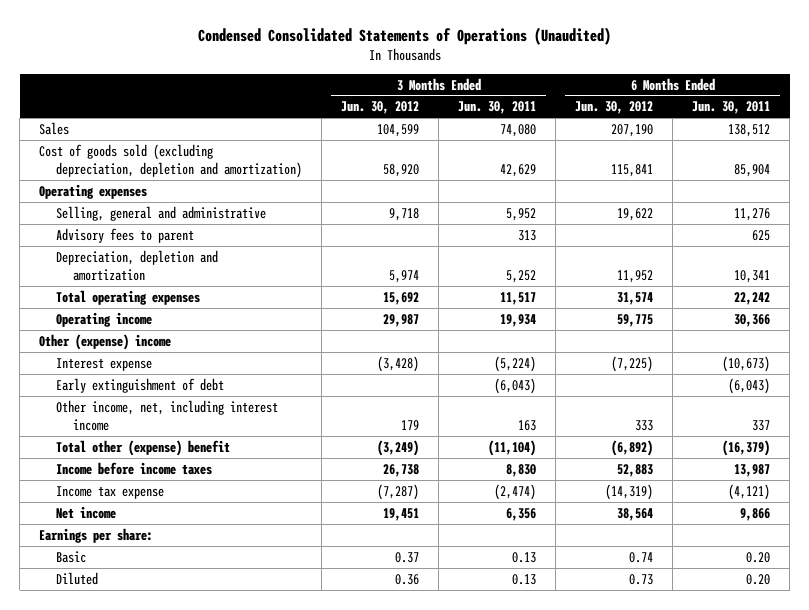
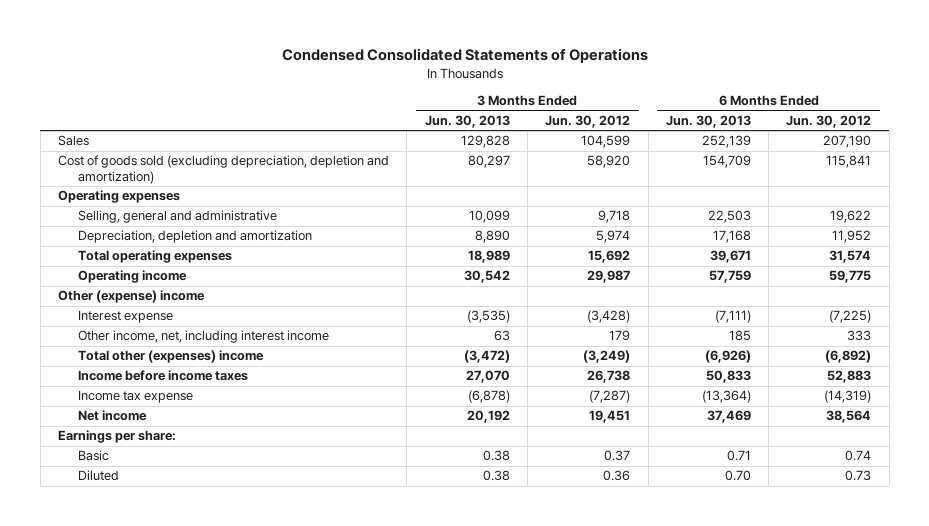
[197,27,611,46] Condensed Consolidated Statements of Operations (Unaudited) -> [281,48,648,64] Condensed Consolidated Statements of Operations
[458,101,537,115] Jun. 30, 2011 -> none
[692,101,771,115] Jun. 30, 2011 -> none
none -> [424,114,510,128] Jun. 30, 2013
none -> [665,114,751,128] Jun. 30, 2013
[56,227,195,243] Advisory fees to parent -> none
[56,377,225,393] Early extinguishment of debt -> none
[56,439,231,456] Total other (expense) benefit -> [77,350,264,364] Total other (expenses) income

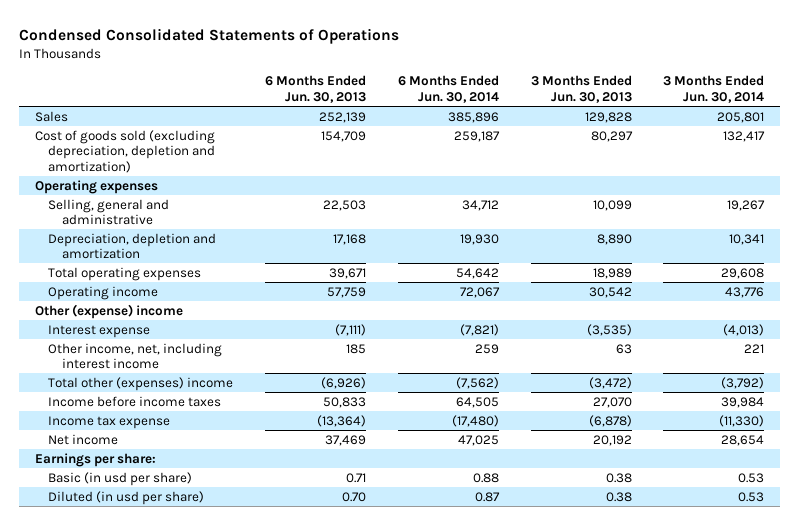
[545,114,631,128] Jun. 30, 2012 -> none
[786,114,872,128] Jun. 30, 2012 -> none
none -> [397,75,499,103] 6 Months Ended Jun. 30, 2014
none -> [663,75,765,103] 3 Months Ended Jun. 30, 2014
[77,450,109,462] Basic -> [48,471,193,486] Basic (in usd per share)
[77,470,119,482] Diluted -> [48,490,205,505] Diluted (in usd per share)

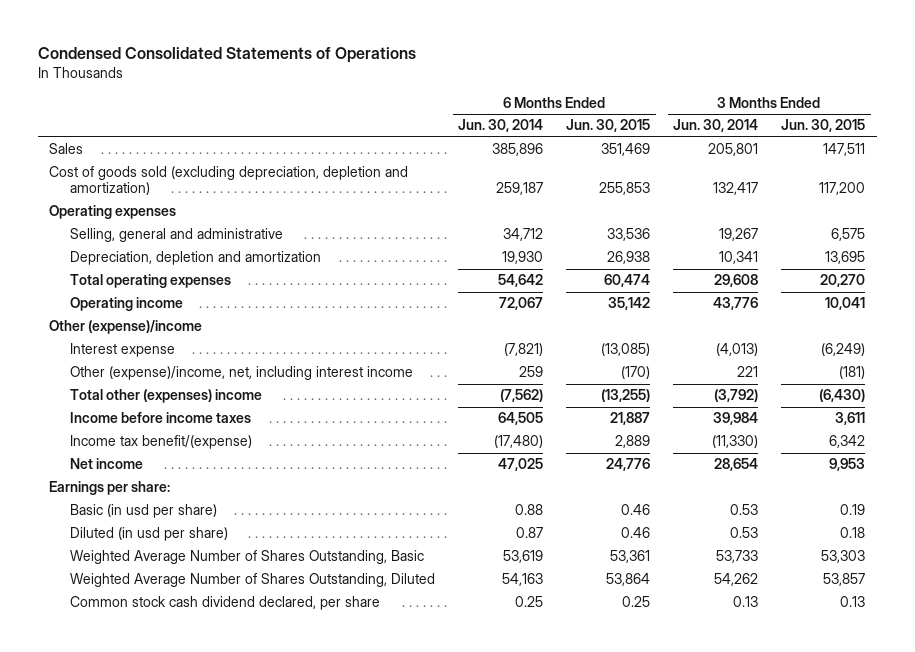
[265,75,367,103] 6 Months Ended Jun. 30, 2013 -> none
[530,75,632,103] 3 Months Ended Jun. 30, 2013 -> none
none -> [566,119,651,133] Jun. 30, 2015
none -> [781,119,866,133] Jun. 30, 2015
[35,303,184,319] Other (expense) income -> [49,320,203,335] Other (expense)/income
[48,342,223,370] Other income, net, including interest income -> [70,366,414,381] Other (expense)/income, net, including interest income
[48,415,171,429] Income tax expense -> [70,435,253,450] Income tax benefit/(expense)
none -> [70,550,425,565] Weighted Average Number of Shares Outstanding, Basic
none -> [70,573,436,588] Weighted Average Number of Shares Outstanding, Diluted
none -> [70,596,381,611] Common stock cash dividend declared, per share

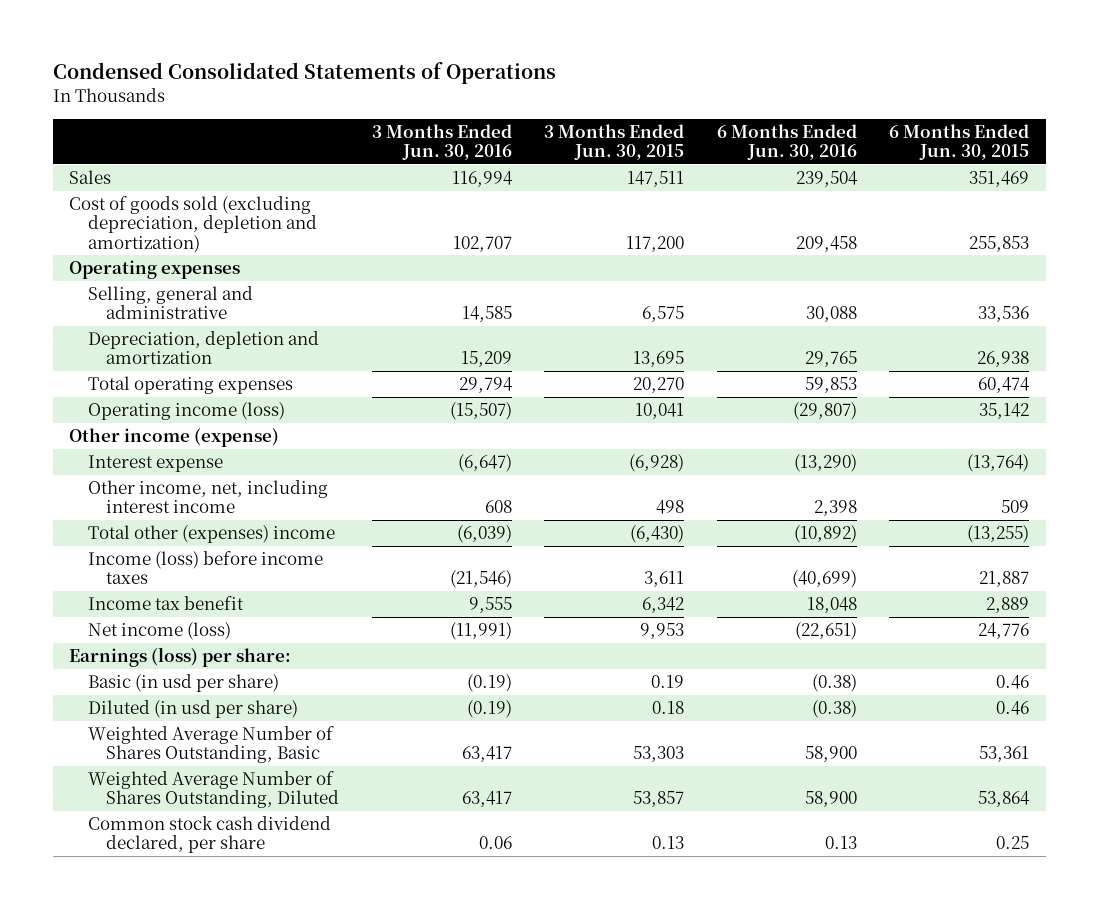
[458,119,544,133] Jun. 30, 2014 -> none
[673,119,759,133] Jun. 30, 2014 -> none
none -> [371,123,512,161] 3 Months Ended Jun. 30, 2016
none -> [716,123,857,161] 6 Months Ended Jun. 30, 2016
[70,297,184,312] Operating income -> [87,401,285,420] Operating income (loss)
[49,320,203,335] Other (expense)/income -> [69,427,280,447] Other income (expense)
[601,343,651,357] (13,085) -> [967,453,1030,472] (13,764)
[821,343,866,357] (6,249) -> [629,453,685,472] (6,928)
[70,366,414,381] Other (expense)/income, net, including interest income -> [87,479,328,514] Other income, net, including interest income
[621,366,651,380] (170) -> [1001,500,1030,514] 509
[839,366,866,380] (181) -> [656,500,685,515] 498
[70,412,252,424] Income before income taxes -> [87,550,323,585] Income (loss) before income taxes
[70,435,253,450] Income tax benefit/(expense) -> [87,595,244,610] Income tax benefit
[70,458,144,470] Net income -> [87,621,231,640] Net income (loss)
[49,481,171,496] Earnings per share: -> [69,646,292,667] Earnings (loss) per share:

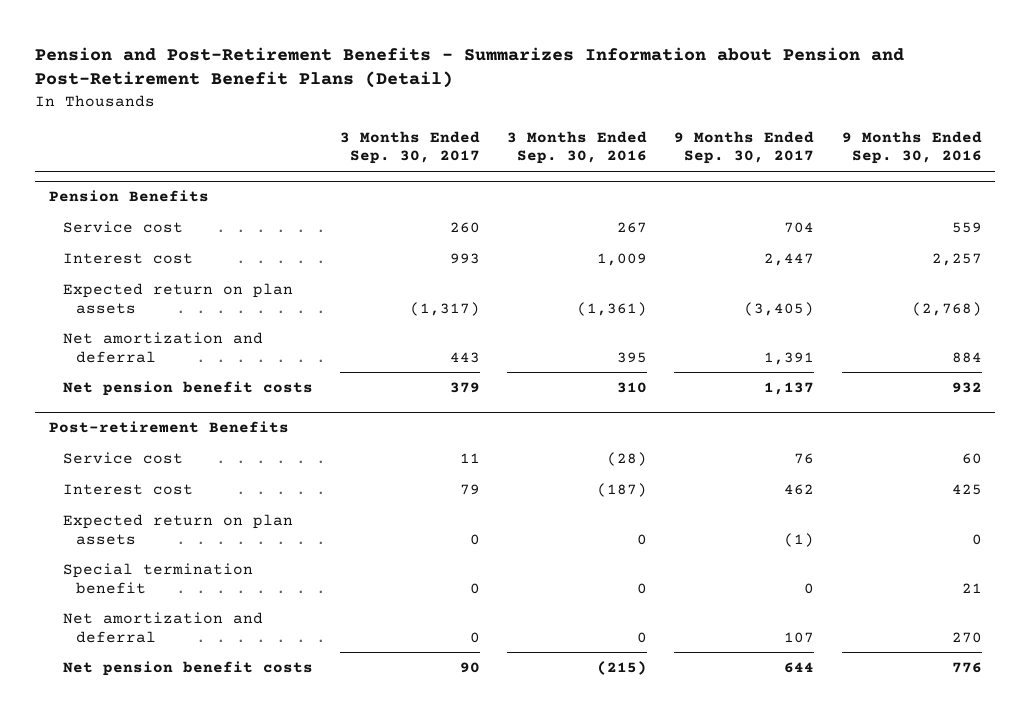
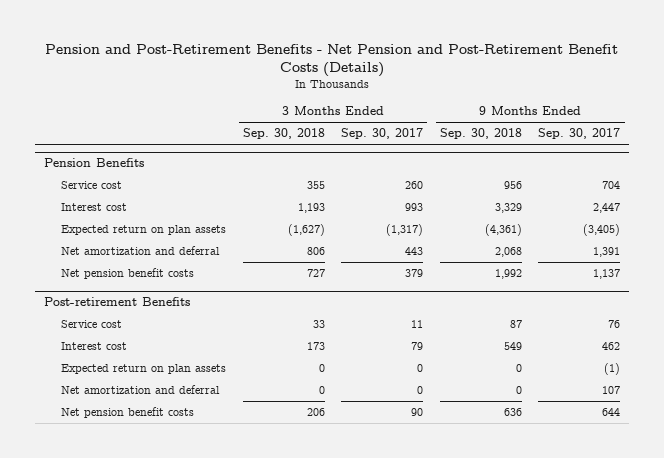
[35,46,905,89] Pension and Post-Retirement Benefits - Summarizes Information about Pension and Post-Retirement Benefit Plans (Detail) -> [44,43,618,78] Pension and Post-Retirement Benefits - Net Pension and Post-Retirement Benefit Costs (Details)
[507,130,648,165] 3 Months Ended Sep. 30, 2016 -> none
[841,130,982,165] 9 Months Ended Sep. 30, 2016 -> none
none -> [242,128,325,140] Sep. 30, 2018
none -> [439,128,522,140] Sep. 30, 2018
[62,563,253,594] Special termination benefit -> none

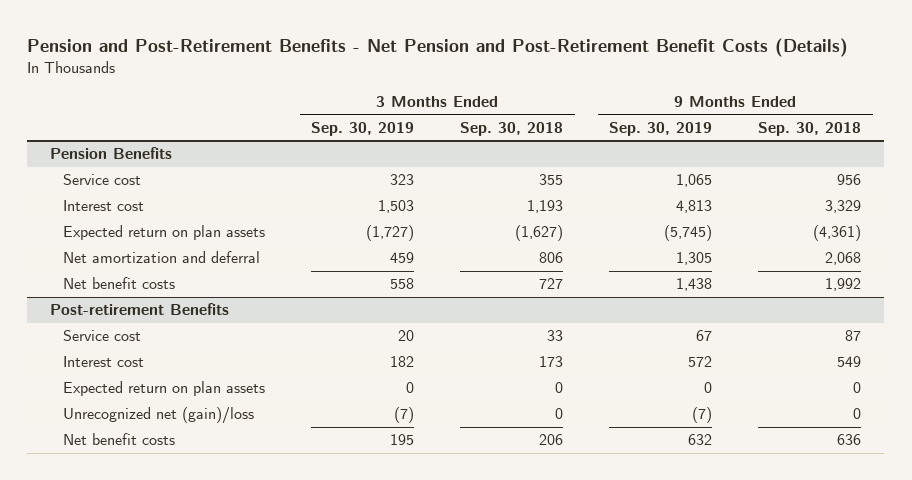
[341,128,424,140] Sep. 30, 2017 -> none
[538,128,621,140] Sep. 30, 2017 -> none
none -> [311,121,415,136] Sep. 30, 2019
none -> [609,121,713,136] Sep. 30, 2019
[61,268,195,280] Net pension benefit costs -> [63,277,176,290] Net benefit costs
[61,385,221,395] Net amortization and deferral -> none
none -> [63,407,255,425] Unrecognized net (gain)/loss
[61,407,195,419] Net pension benefit costs -> [63,433,176,446] Net benefit costs

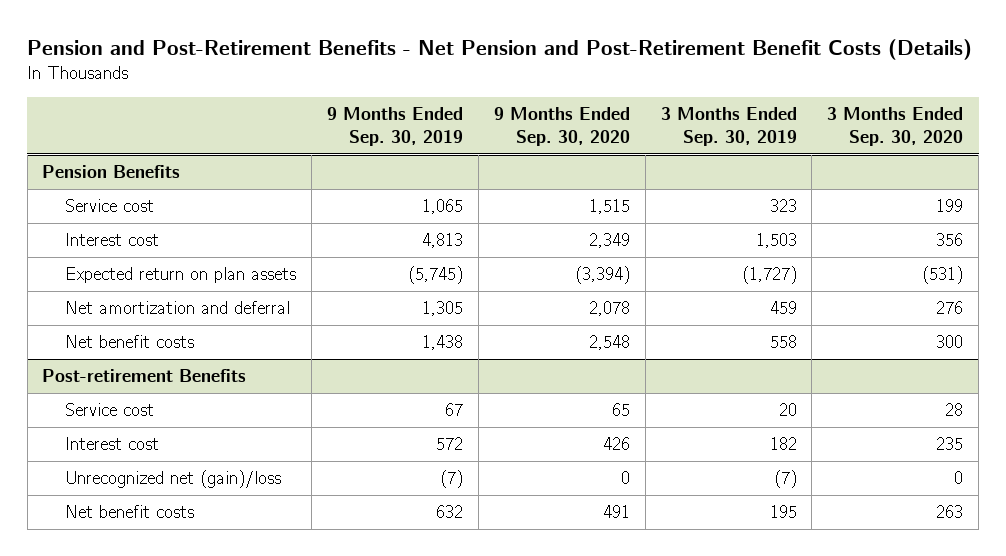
[460,121,564,136] Sep. 30, 2018 -> none
[758,121,862,136] Sep. 30, 2018 -> none
none -> [493,107,630,147] 9 Months Ended Sep. 30, 2020
none -> [827,107,964,147] 3 Months Ended Sep. 30, 2020
[63,381,266,397] Expected return on plan assets -> none

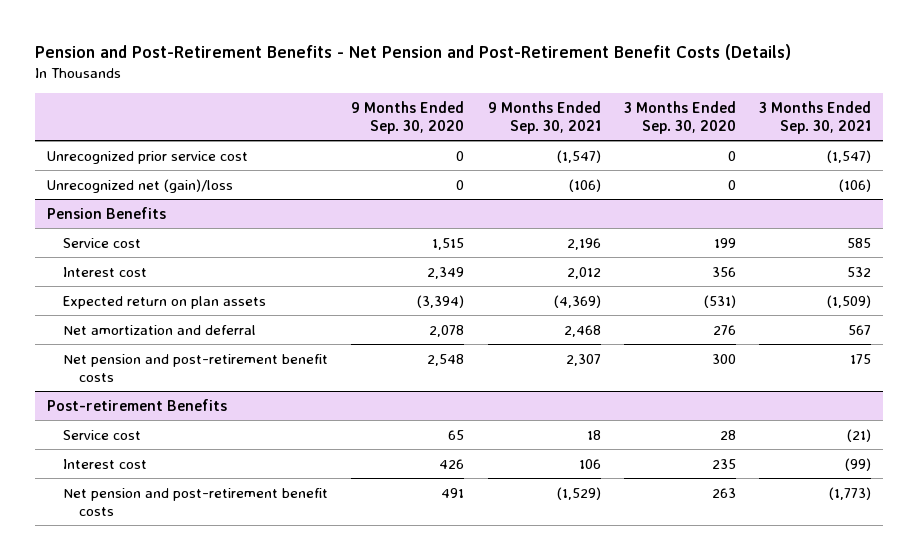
[327,107,464,147] 9 Months Ended Sep. 30, 2019 -> none
[660,107,797,147] 3 Months Ended Sep. 30, 2019 -> none
none -> [487,100,601,134] 9 Months Ended Sep. 30, 2021
none -> [759,100,872,134] 3 Months Ended Sep. 30, 2021
none -> [46,150,248,164] Unrecognized prior service cost
none -> [46,178,233,193] Unrecognized net (gain)/loss
[65,335,195,349] Net benefit costs -> [62,353,328,382] Net pension and post-retirement benefit costs
[65,470,282,489] Unrecognized net (gain)/loss -> none
[65,505,195,519] Net benefit costs -> [62,487,328,516] Net pension and post-retirement benefit costs

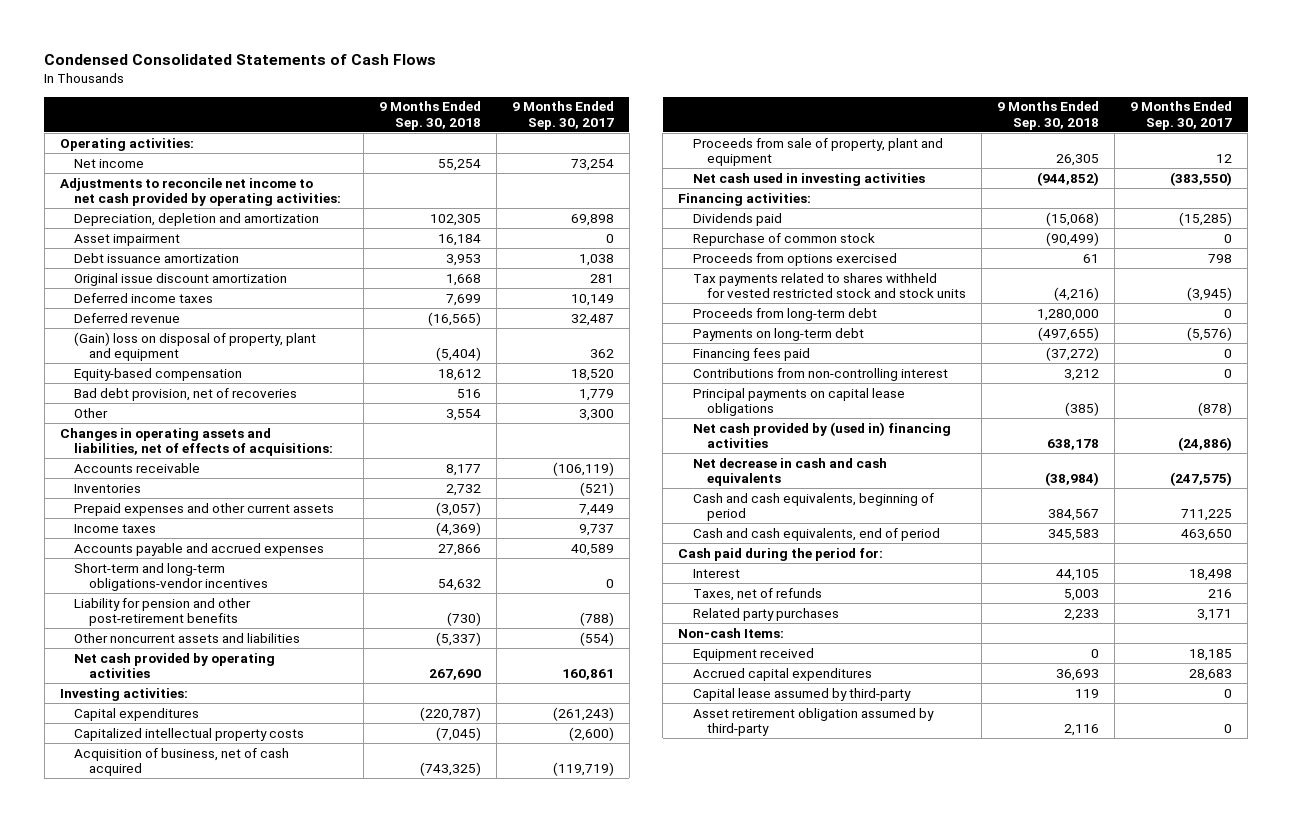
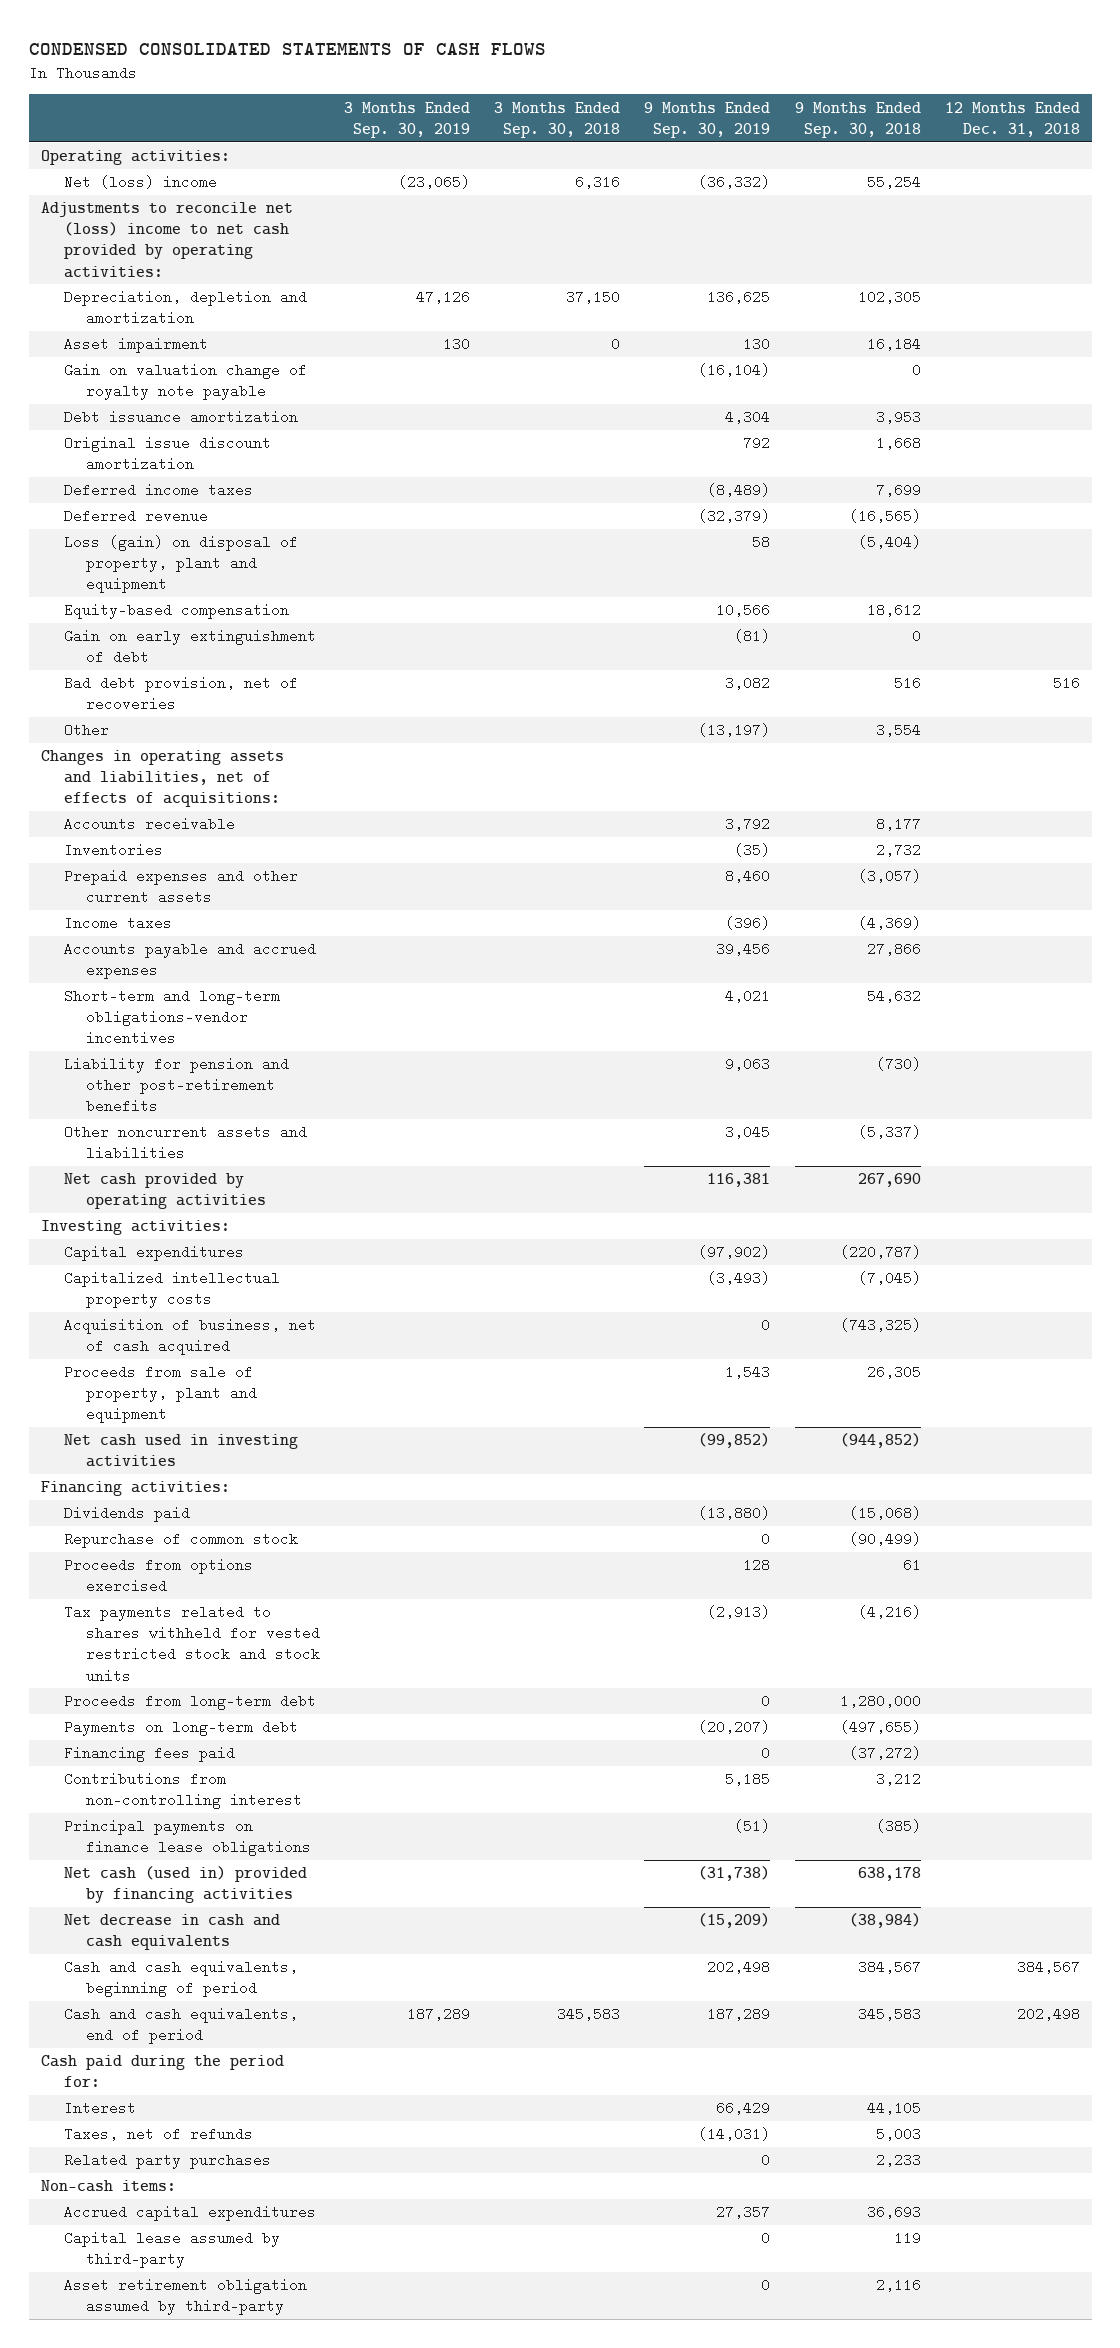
[44,54,437,66] Condensed Consolidated Statements of Cash Flows -> [28,42,546,55] CONDENSED CONSOLIDATED STATEMENTS OF CASH FLOWS
[511,101,614,130] 9 Months Ended Sep. 30, 2017 -> none
none -> [344,101,471,138] 3 Months Ended Sep. 30, 2019
none -> [494,101,621,138] 3 Months Ended Sep. 30, 2018
none -> [644,101,771,138] 9 Months Ended Sep. 30, 2019
none -> [944,101,1080,137] 12 Months Ended Dec. 31, 2018
[74,158,145,168] Net income -> [63,175,217,190] Net (loss) income
[59,177,342,207] Adjustments to reconcile net income to net cash provided by operating activities: -> [40,202,293,278] Adjustments to reconcile net (loss) income to net cash provided by operating activities:
none -> [63,363,307,401] Gain on valuation change of royalty note payable
[74,331,317,362] (Gain) loss on disposal of property, plant and equipment -> [63,535,298,594] Loss (gain) on disposal of property, plant and equipment
none -> [63,629,316,665] Gain on early extinguishment of debt
[692,387,905,417] Principal payments on capital lease obligations -> [63,1819,312,1857] Principal payments on finance lease obligations
[692,421,951,449] Net cash provided by (used in) financing activities -> [63,1866,307,1904] Net cash (used in) provided by financing activities
[692,647,814,661] Equipment received -> none
[678,627,785,638] Non-cash Items: -> [40,2180,176,2193] Non-cash items:

